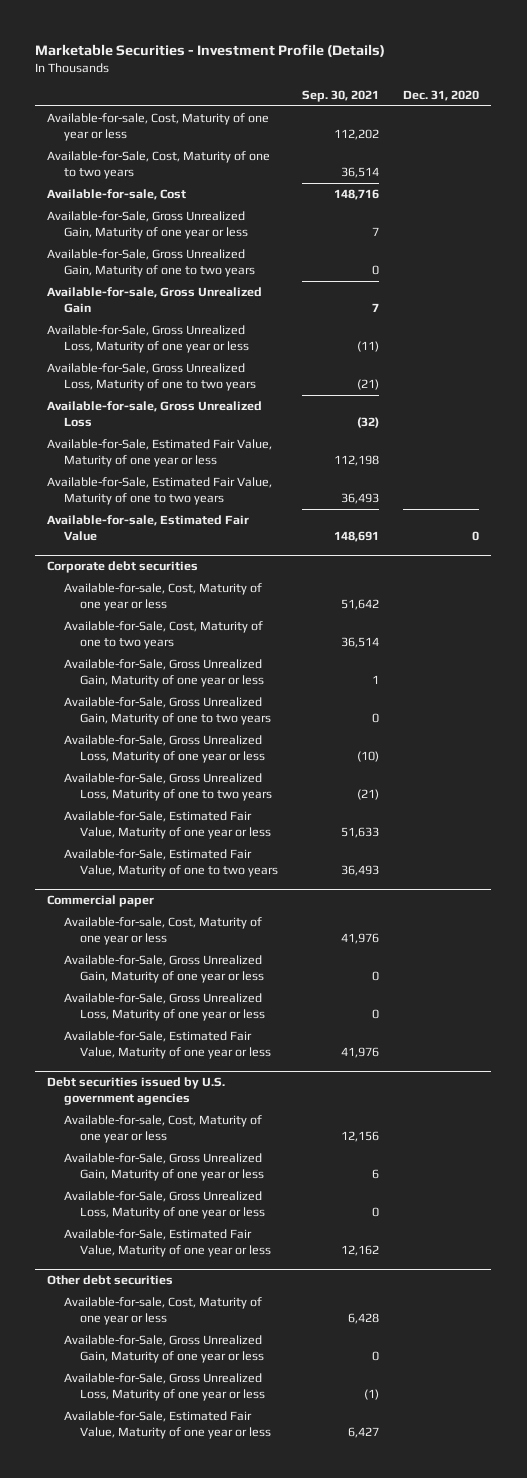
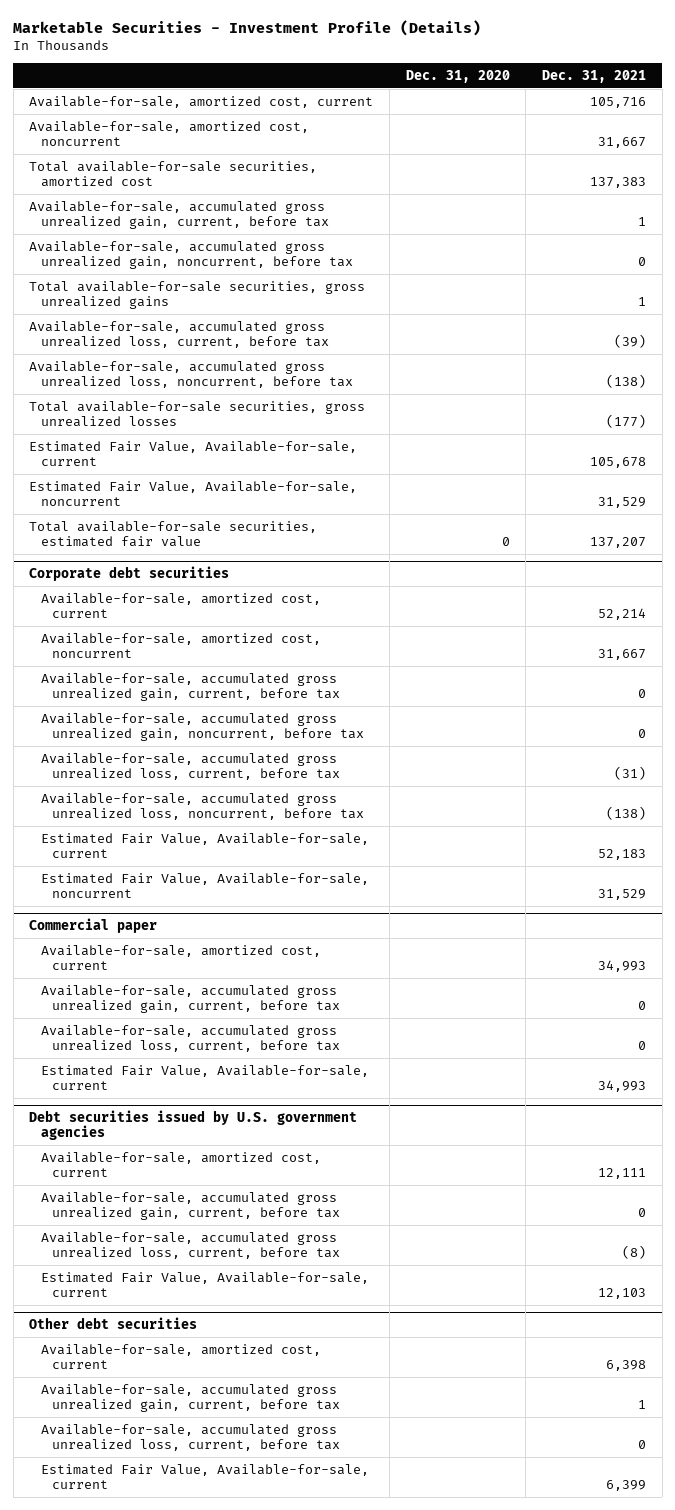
[302,90,380,103] Sep. 30, 2021 -> none
none -> [541,69,646,83] Dec. 31, 2021
[47,112,270,142] Available-for-sale, Cost, Maturity of one year or less -> [29,95,374,108] Available-for-sale, amortized cost, current
[47,150,271,180] Available-for-Sale, Cost, Maturity of one to two years -> [29,120,310,146] Available-for-sale, amortized cost, noncurrent
[47,188,187,200] Available-for-sale, Cost -> [29,160,318,187] Total available-for-sale securities, amortized cost
[47,210,248,240] Available-for-Sale, Gross Unrealized Gain, Maturity of one year or less -> [29,200,329,229] Available-for-sale, accumulated gross unrealized gain, current, before tax
[47,248,255,278] Available-for-Sale, Gross Unrealized Gain, Maturity of one to two years -> [29,240,353,269] Available-for-sale, accumulated gross unrealized gain, noncurrent, before tax
[47,286,263,314] Available-for-sale, Gross Unrealized Gain -> [29,280,366,309] Total available-for-sale securities, gross unrealized gains
[47,324,249,354] Available-for-Sale, Gross Unrealized Loss, Maturity of one year or less -> [29,320,329,348] Available-for-sale, accumulated gross unrealized loss, current, before tax
[47,362,256,392] Available-for-Sale, Gross Unrealized Loss, Maturity of one to two years -> [29,360,353,388] Available-for-sale, accumulated gross unrealized loss, noncurrent, before tax
[47,400,263,428] Available-for-sale, Gross Unrealized Loss -> [29,400,366,427] Total available-for-sale securities, gross unrealized losses
[47,438,273,468] Available-for-Sale, Estimated Fair Value, Maturity of one year or less -> [29,440,358,466] Estimated Fair Value, Available-for-sale, current
[47,476,273,506] Available-for-Sale, Estimated Fair Value, Maturity of one to two years -> [29,480,358,506] Estimated Fair Value, Available-for-sale, noncurrent
[47,514,250,542] Available-for-sale, Estimated Fair Value -> [29,520,318,547] Total available-for-sale securities, estimated fair value
[63,582,262,612] Available-for-sale, Cost, Maturity of one year or less -> [40,592,321,618] Available-for-sale, amortized cost, current
[63,620,263,650] Available-for-Sale, Cost, Maturity of one to two years -> [40,632,321,658] Available-for-sale, amortized cost, noncurrent
[63,658,264,688] Available-for-Sale, Gross Unrealized Gain, Maturity of one year or less -> [40,672,341,701] Available-for-sale, accumulated gross unrealized gain, current, before tax
[63,696,271,726] Available-for-Sale, Gross Unrealized Gain, Maturity of one to two years -> [40,712,365,741] Available-for-sale, accumulated gross unrealized gain, noncurrent, before tax
[63,734,265,764] Available-for-Sale, Gross Unrealized Loss, Maturity of one year or less -> [40,752,341,780] Available-for-sale, accumulated gross unrealized loss, current, before tax
[63,772,272,802] Available-for-Sale, Gross Unrealized Loss, Maturity of one to two years -> [40,792,365,820] Available-for-sale, accumulated gross unrealized loss, noncurrent, before tax
[63,810,271,840] Available-for-Sale, Estimated Fair Value, Maturity of one year or less -> [40,832,369,858] Estimated Fair Value, Available-for-sale, current
[63,848,278,878] Available-for-Sale, Estimated Fair Value, Maturity of one to two years -> [40,872,369,898] Estimated Fair Value, Available-for-sale, noncurrent
[63,916,262,946] Available-for-sale, Cost, Maturity of one year or less -> [40,944,321,970] Available-for-sale, amortized cost, current
[63,954,264,984] Available-for-Sale, Gross Unrealized Gain, Maturity of one year or less -> [40,984,341,1013] Available-for-sale, accumulated gross unrealized gain, current, before tax
[63,992,265,1022] Available-for-Sale, Gross Unrealized Loss, Maturity of one year or less -> [40,1024,341,1052] Available-for-sale, accumulated gross unrealized loss, current, before tax
[63,1030,271,1060] Available-for-Sale, Estimated Fair Value, Maturity of one year or less -> [40,1064,369,1090] Estimated Fair Value, Available-for-sale, current
[63,1114,262,1144] Available-for-sale, Cost, Maturity of one year or less -> [40,1151,321,1177] Available-for-sale, amortized cost, current
[63,1152,264,1182] Available-for-Sale, Gross Unrealized Gain, Maturity of one year or less -> [40,1191,341,1220] Available-for-sale, accumulated gross unrealized gain, current, before tax
[63,1190,265,1220] Available-for-Sale, Gross Unrealized Loss, Maturity of one year or less -> [40,1231,341,1259] Available-for-sale, accumulated gross unrealized loss, current, before tax
[63,1228,271,1258] Available-for-Sale, Estimated Fair Value, Maturity of one year or less -> [40,1271,369,1297] Estimated Fair Value, Available-for-sale, current
[63,1296,262,1326] Available-for-sale, Cost, Maturity of one year or less -> [40,1343,321,1369] Available-for-sale, amortized cost, current
[63,1334,264,1364] Available-for-Sale, Gross Unrealized Gain, Maturity of one year or less -> [40,1383,341,1412] Available-for-sale, accumulated gross unrealized gain, current, before tax
[63,1372,265,1402] Available-for-Sale, Gross Unrealized Loss, Maturity of one year or less -> [40,1423,341,1451] Available-for-sale, accumulated gross unrealized loss, current, before tax
[63,1410,271,1440] Available-for-Sale, Estimated Fair Value, Maturity of one year or less -> [40,1463,369,1489] Estimated Fair Value, Available-for-sale, current

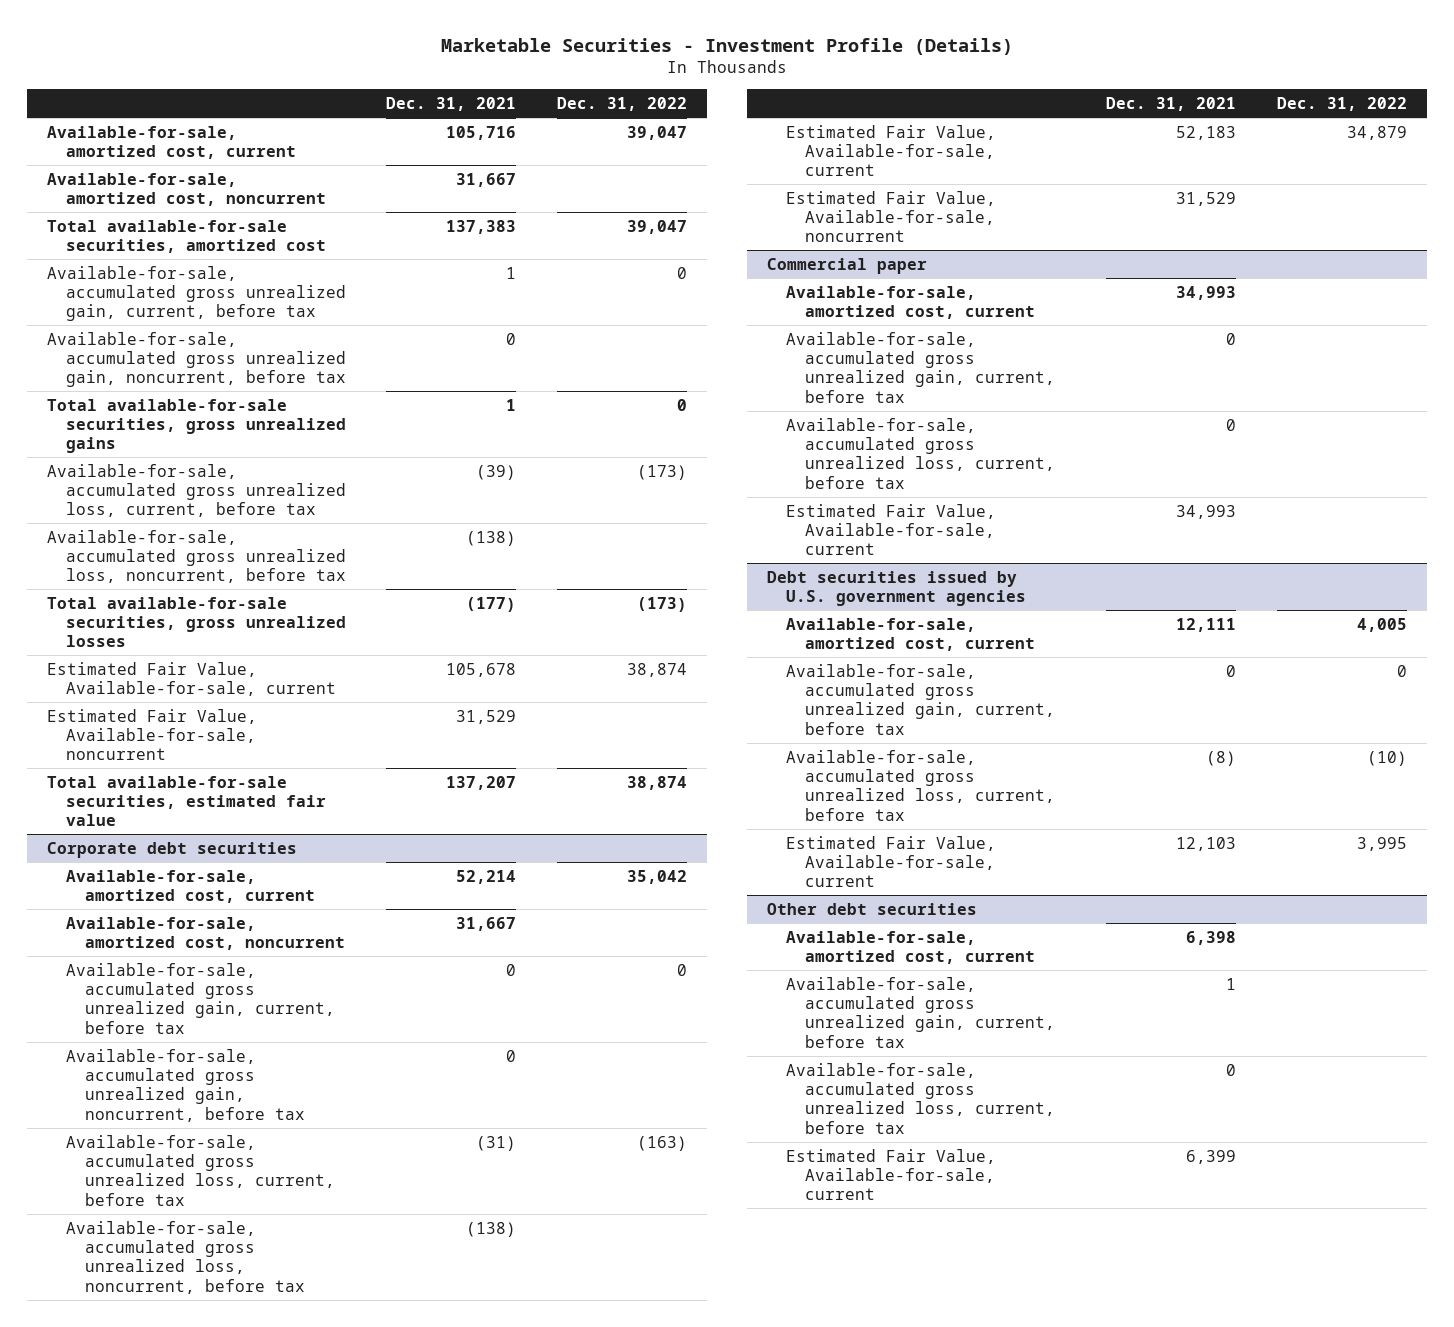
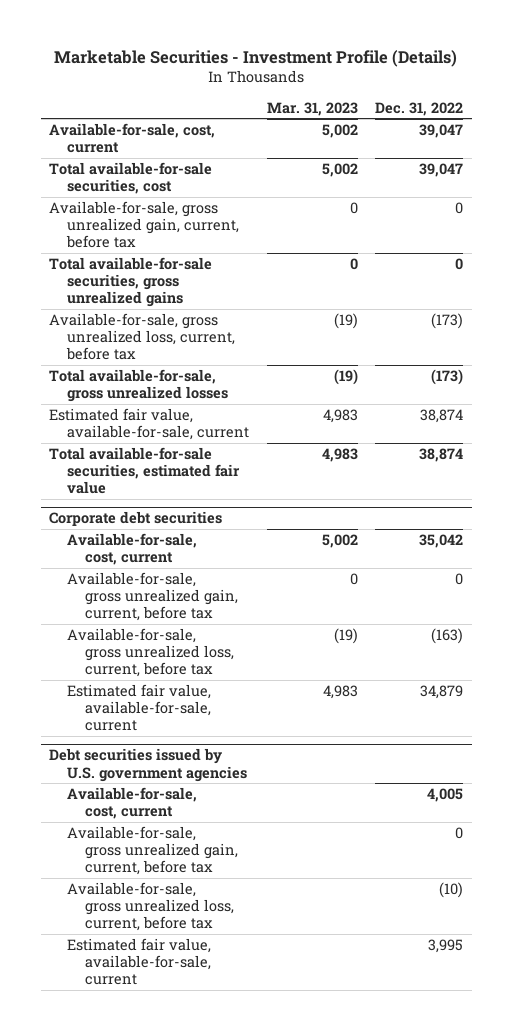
[386,97,517,112] Dec. 31, 2021 -> none
none -> [266,101,358,116] Mar. 31, 2023
[46,172,326,207] Available-for-sale, amortized cost, noncurrent -> none
[46,331,346,388] Available-for-sale, accumulated gross unrealized gain, noncurrent, before tax -> none
[46,125,296,160] Available-for-sale, amortized cost, current -> [49,122,216,154] Available-for-sale, cost, current
[46,219,326,254] Total available-for-sale securities, amortized cost -> [49,161,213,195] Total available-for-sale securities, cost
[46,265,346,322] Available-for-sale, accumulated gross unrealized gain, current, before tax -> [49,200,240,249] Available-for-sale, gross unrealized gain, current, before tax
[46,529,346,584] Available-for-sale, accumulated gross unrealized loss, noncurrent, before tax -> none
[46,708,257,761] Estimated Fair Value, Available-for-sale, noncurrent -> none
[46,463,346,518] Available-for-sale, accumulated gross unrealized loss, current, before tax -> [49,312,236,361] Available-for-sale, gross unrealized loss, current, before tax
[46,596,346,648] Total available-for-sale securities, gross unrealized losses -> [49,368,229,403] Total available-for-sale, gross unrealized losses
[46,661,336,697] Estimated Fair Value, Available-for-sale, current -> [49,407,250,441] Estimated fair value, available-for-sale, current
[65,916,345,951] Available-for-sale, amortized cost, noncurrent -> none
[65,1048,305,1122] Available-for-sale, accumulated gross unrealized gain, noncurrent, before tax -> none
[65,1220,305,1294] Available-for-sale, accumulated gross unrealized loss, noncurrent, before tax -> none
[786,190,997,243] Estimated Fair Value, Available-for-sale, noncurrent -> none
[767,257,928,274] Commercial paper -> none
[786,285,1035,320] Available-for-sale, amortized cost, current -> none
[786,331,1055,403] Available-for-sale, accumulated gross unrealized gain, current, before tax -> none
[786,417,1055,489] Available-for-sale, accumulated gross unrealized loss, current, before tax -> none
[786,503,997,556] Estimated Fair Value, Available-for-sale, current -> none
[65,869,315,904] Available-for-sale, amortized cost, current -> [67,532,198,566] Available-for-sale, cost, current
[65,962,335,1034] Available-for-sale, accumulated gross unrealized gain, current, before tax -> [67,571,239,622] Available-for-sale, gross unrealized gain, current, before tax
[65,1134,335,1206] Available-for-sale, accumulated gross unrealized loss, current, before tax -> [67,627,235,678] Available-for-sale, gross unrealized loss, current, before tax
[786,124,997,177] Estimated Fair Value, Available-for-sale, current -> [67,683,212,732] Estimated fair value, available-for-sale, current
[767,902,978,915] Other debt securities -> none
[786,930,1035,965] Available-for-sale, amortized cost, current -> none
[786,976,1055,1048] Available-for-sale, accumulated gross unrealized gain, current, before tax -> none
[786,1062,1055,1134] Available-for-sale, accumulated gross unrealized loss, current, before tax -> none
[786,1148,997,1201] Estimated Fair Value, Available-for-sale, current -> none
[786,617,1035,652] Available-for-sale, amortized cost, current -> [67,786,198,820] Available-for-sale, cost, current
[786,663,1055,735] Available-for-sale, accumulated gross unrealized gain, current, before tax -> [67,825,239,876] Available-for-sale, gross unrealized gain, current, before tax
[786,749,1055,821] Available-for-sale, accumulated gross unrealized loss, current, before tax -> [67,881,235,932] Available-for-sale, gross unrealized loss, current, before tax
[786,835,997,888] Estimated Fair Value, Available-for-sale, current -> [67,937,212,986] Estimated fair value, available-for-sale, current

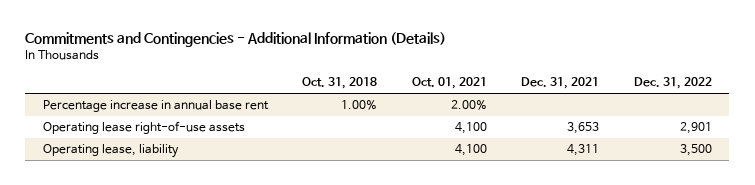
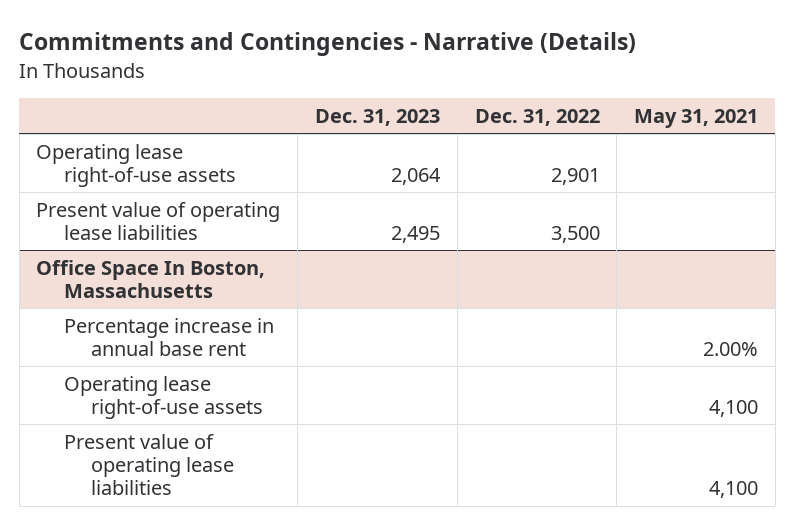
[25,32,447,48] Commitments and Contingencies - Additional Information (Details) -> [19,32,637,57] Commitments and Contingencies - Narrative (Details)
[302,77,378,90] Oct. 31, 2018 -> none
[411,77,487,90] Oct. 01, 2021 -> none
[521,77,600,90] Dec. 31, 2021 -> none
none -> [314,108,440,126] Dec. 31, 2023
none -> [634,108,759,128] May 31, 2021
[42,100,269,113] Percentage increase in annual base rent -> none
[42,144,179,159] Operating lease, liability -> [36,201,281,241] Present value of operating lease liabilities
none -> [36,259,266,299] Office Space In Boston, Massachusetts
none -> [63,317,274,357] Percentage increase in annual base rent
none -> [63,375,263,420] Operating lease right-of-use assets
none -> [63,433,234,496] Present value of operating lease liabilities

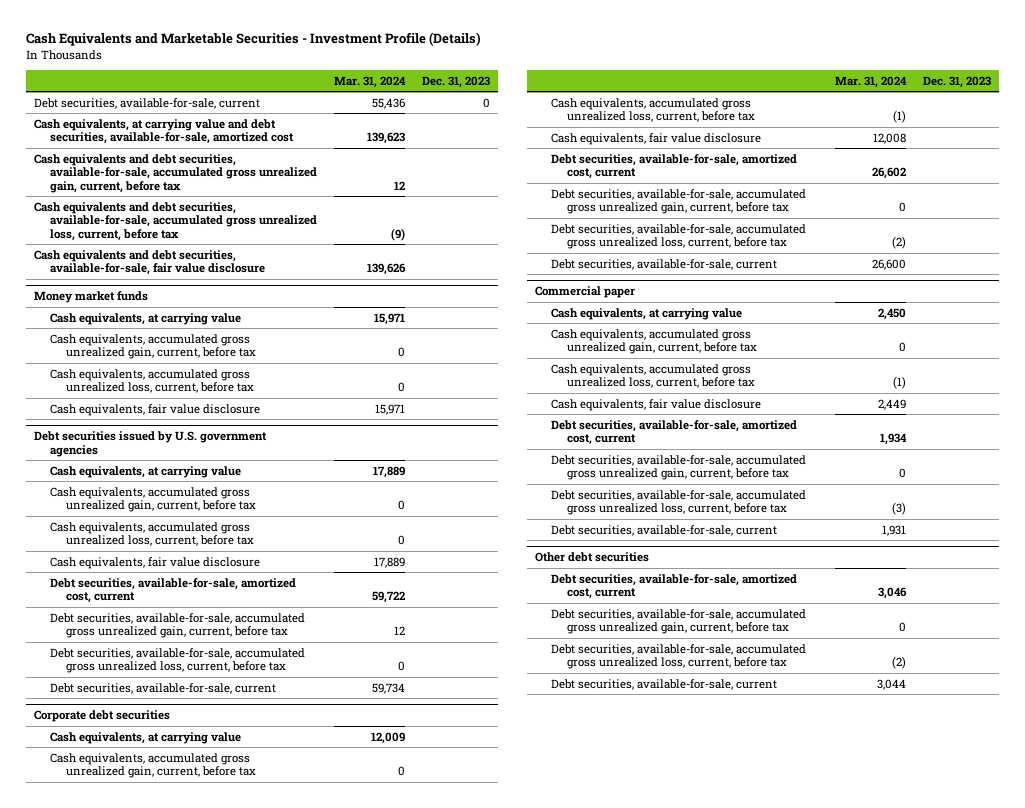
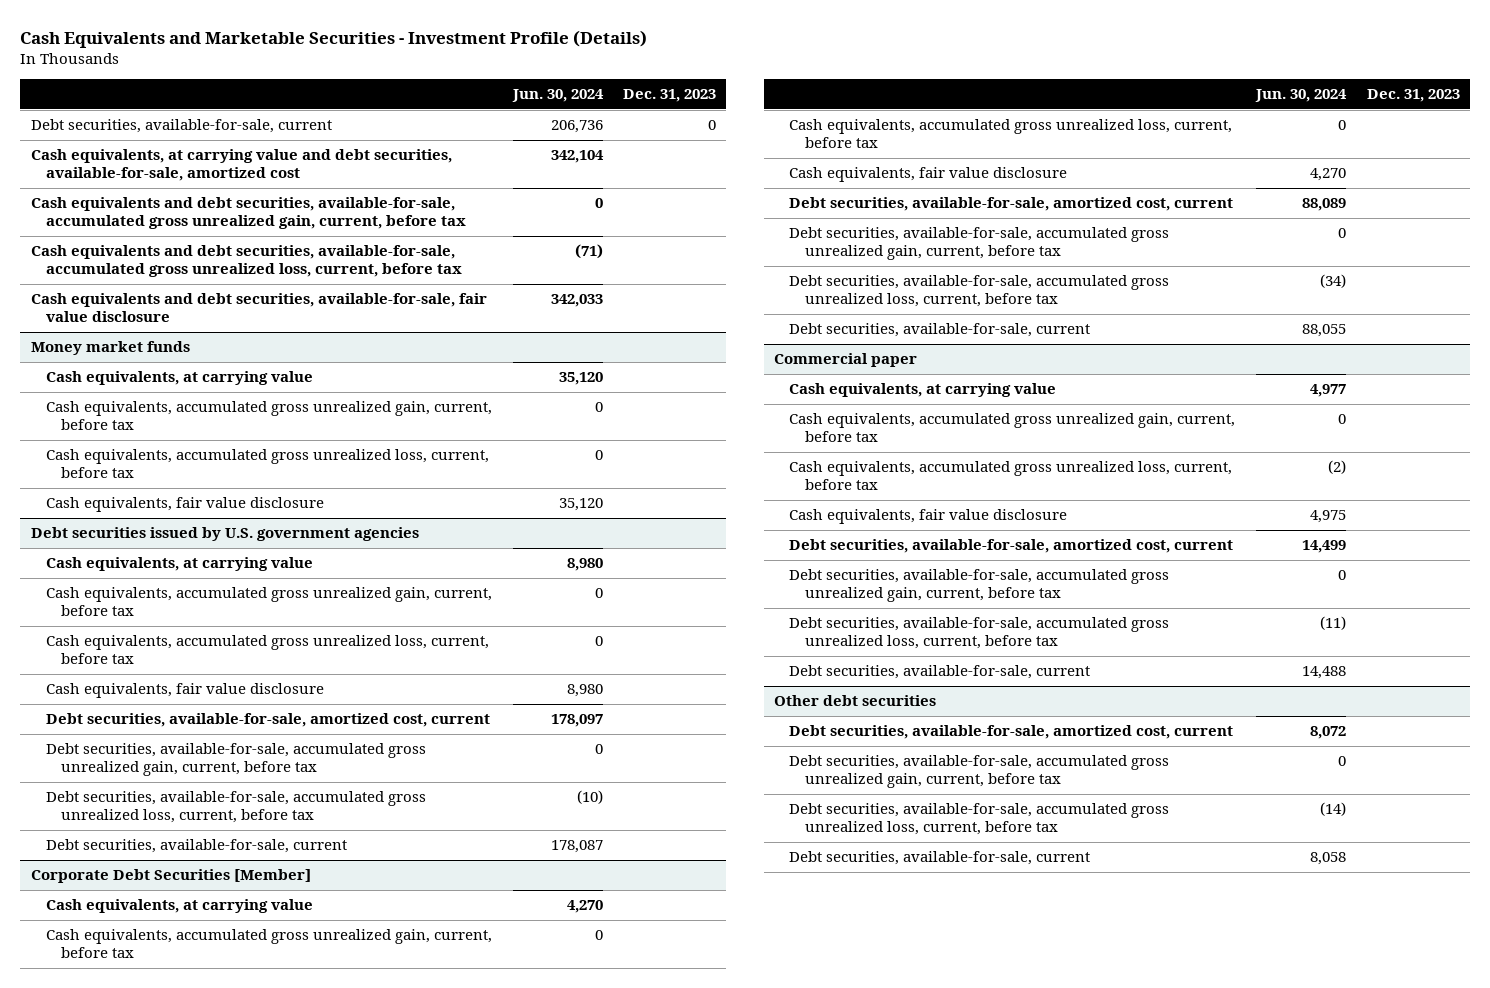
[333,76,406,89] Mar. 31, 2024 -> none
none -> [511,89,604,103] Jun. 30, 2024
[33,710,170,723] Corporate debt securities -> [30,869,311,884] Corporate Debt Securities [Member]

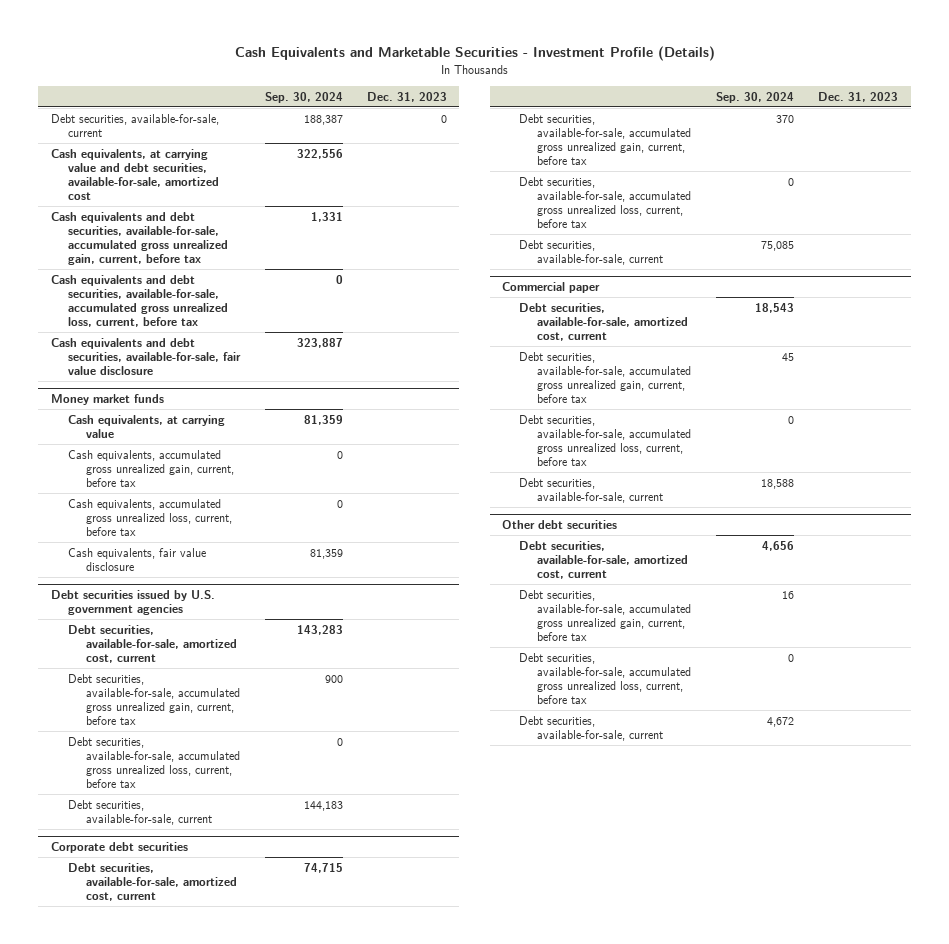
[511,89,604,103] Jun. 30, 2024 -> none
none -> [264,91,343,103] Sep. 30, 2024
[46,557,314,572] Cash equivalents, at carrying value -> none
[46,587,493,617] Cash equivalents, accumulated gross unrealized gain, current, before tax -> none
[46,635,490,665] Cash equivalents, accumulated gross unrealized loss, current, before tax -> none
[46,683,325,699] Cash equivalents, fair value disclosure -> none
[46,899,314,914] Cash equivalents, at carrying value -> none
[46,929,493,959] Cash equivalents, accumulated gross unrealized gain, current, before tax -> none
[789,119,1233,149] Cash equivalents, accumulated gross unrealized loss, current, before tax -> none
[789,167,1068,183] Cash equivalents, fair value disclosure -> none
[30,869,311,884] Corporate Debt Securities [Member] -> [50,841,188,853] Corporate debt securities
[789,383,1057,398] Cash equivalents, at carrying value -> none
[789,413,1236,443] Cash equivalents, accumulated gross unrealized gain, current, before tax -> none
[789,461,1233,491] Cash equivalents, accumulated gross unrealized loss, current, before tax -> none
[789,509,1068,525] Cash equivalents, fair value disclosure -> none

